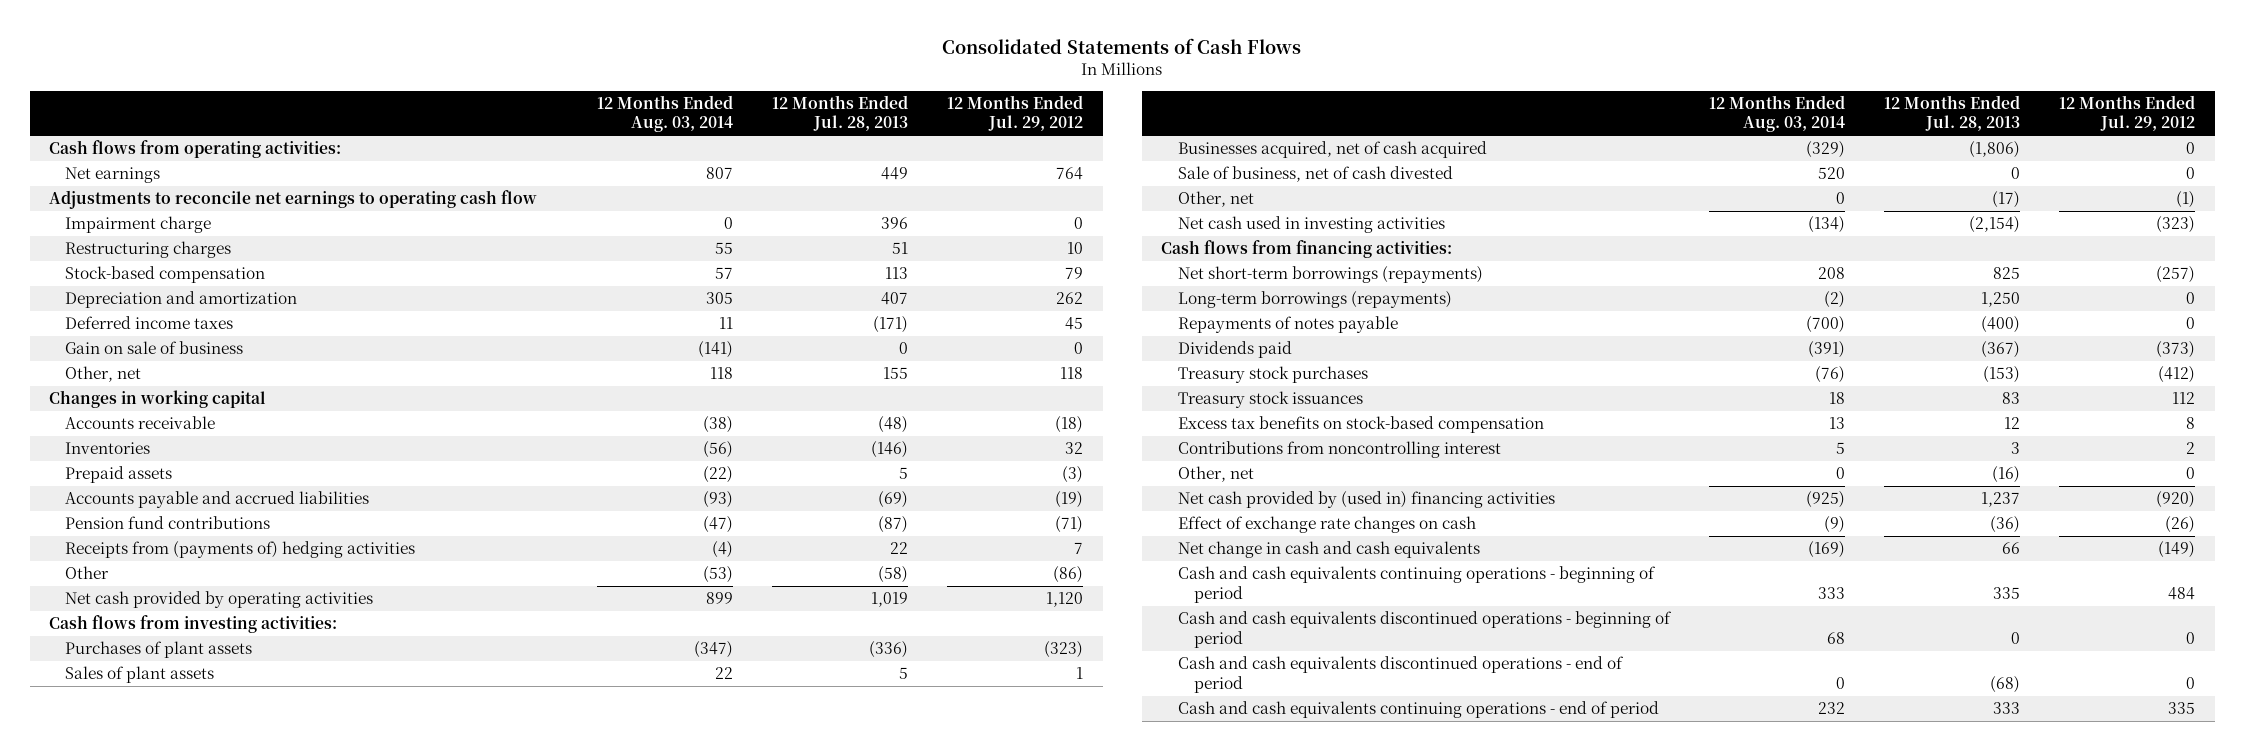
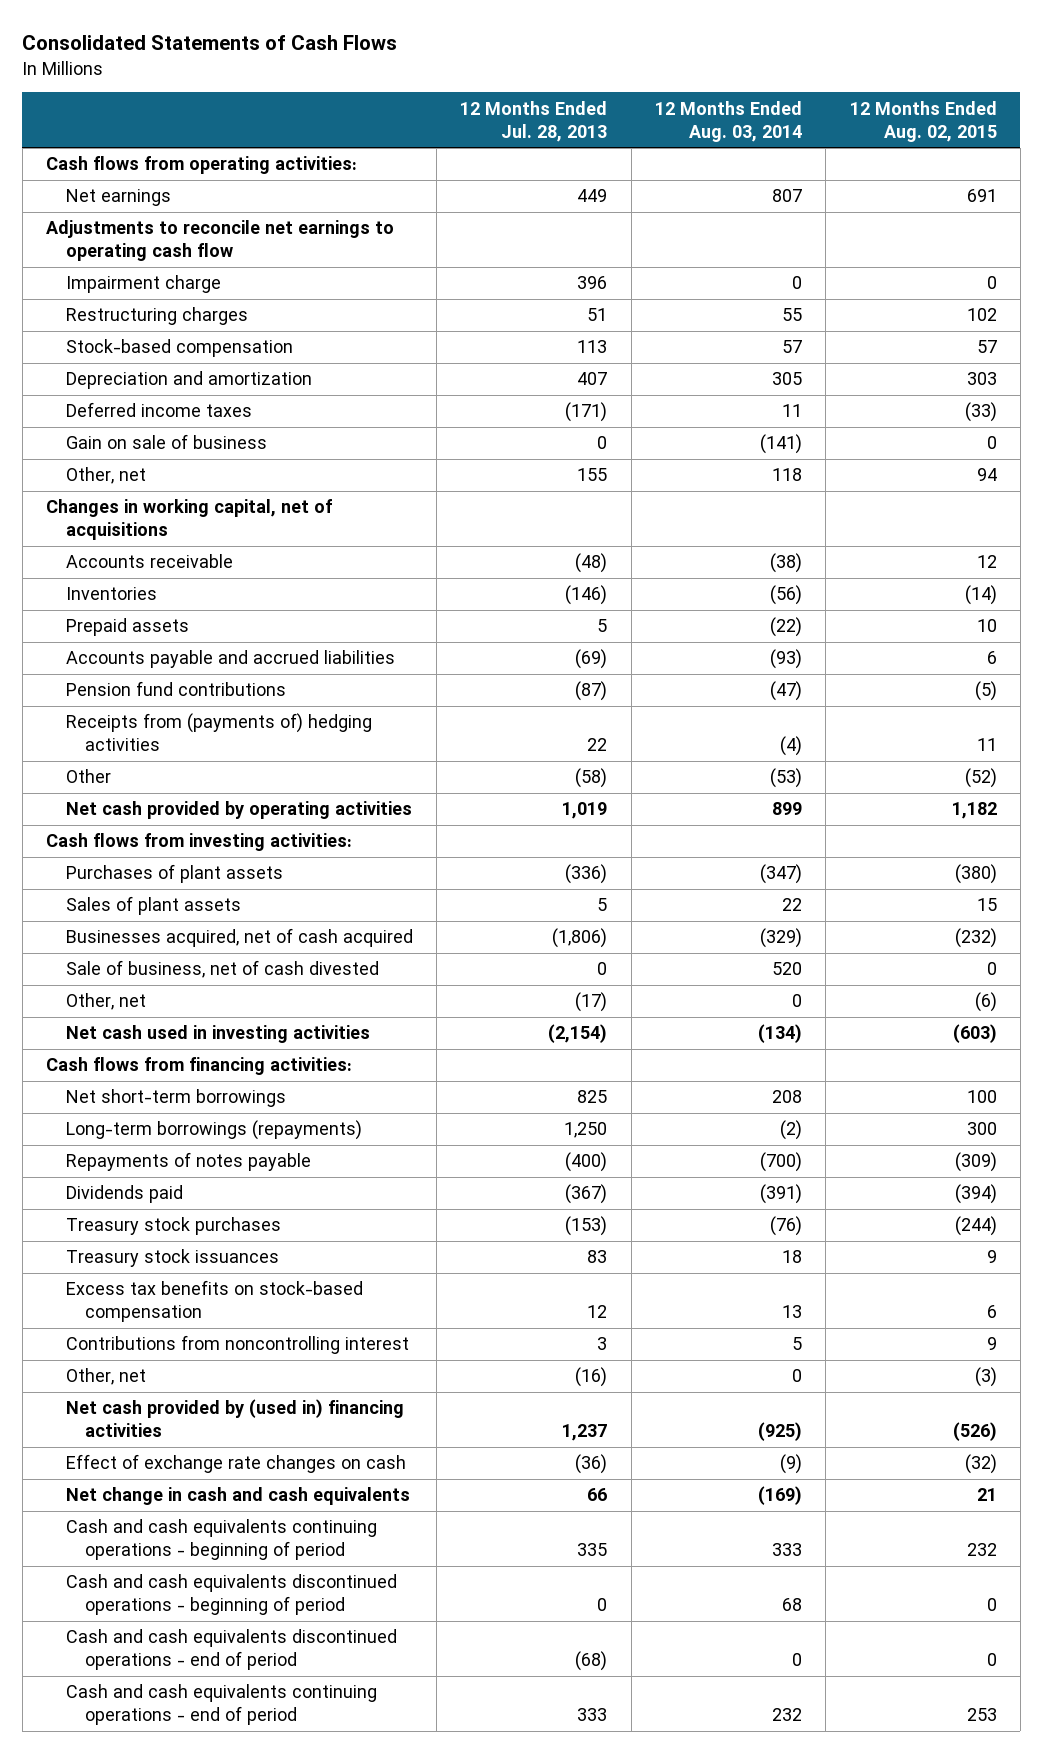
[947,95,1084,132] 12 Months Ended Jul. 29, 2012 -> none
none -> [849,100,997,142] 12 Months Ended Aug. 02, 2015
[49,390,267,409] Changes in working capital -> [46,499,333,541] Changes in working capital, net of acquisitions
[1177,266,1483,284] Net short-term borrowings (repayments) -> [65,1089,286,1108] Net short-term borrowings

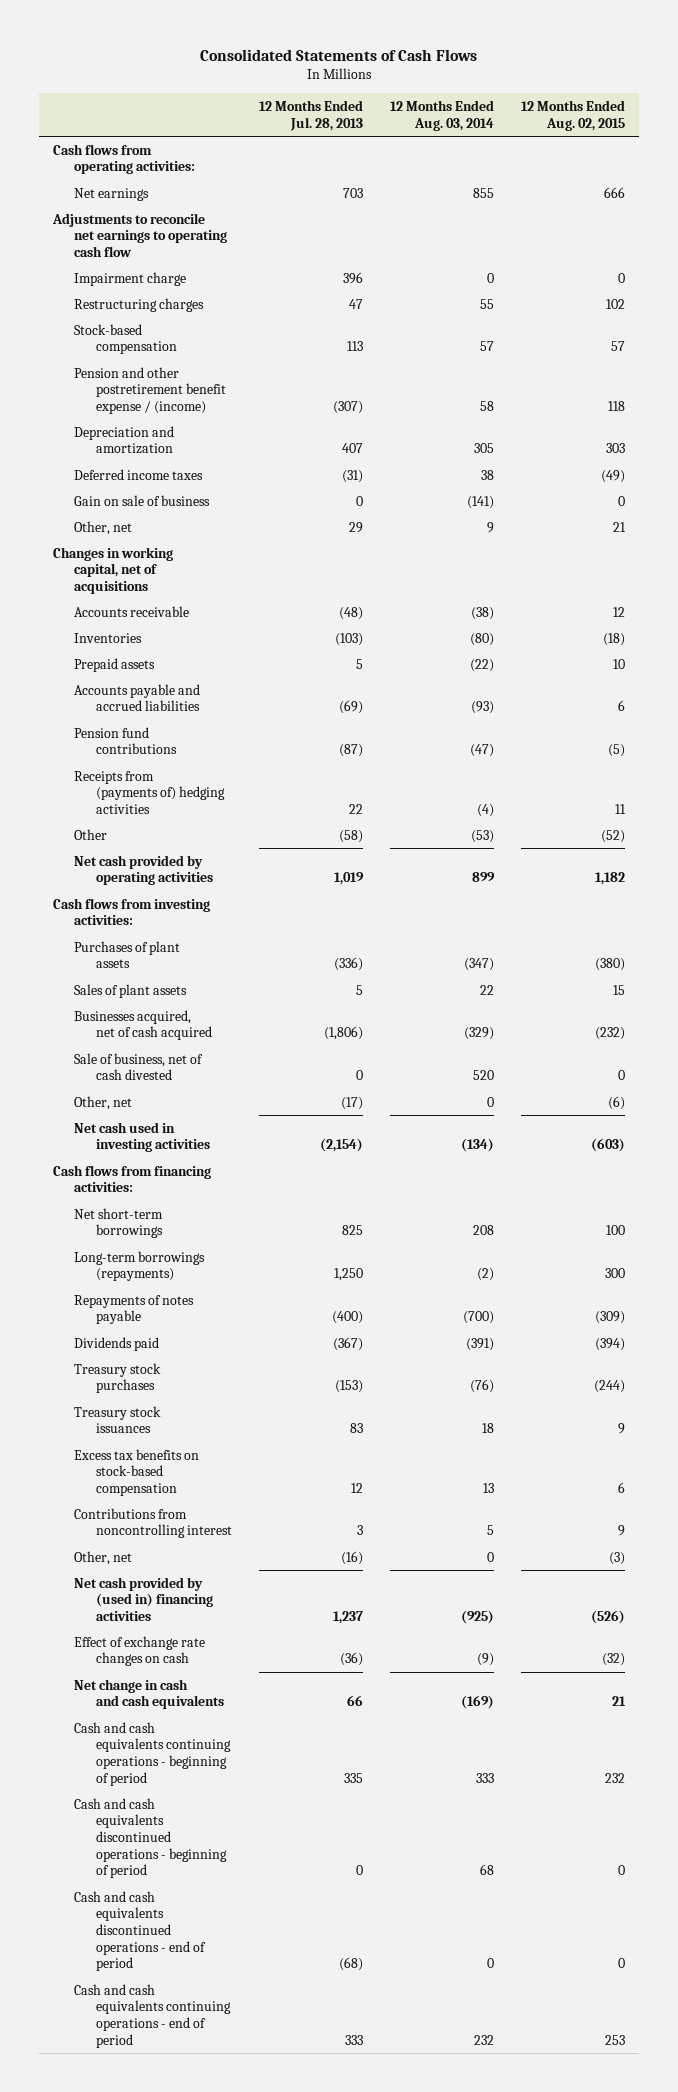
[577,189,608,203] 449 -> [343,187,364,198] 703
[771,189,802,203] 807 -> [473,187,495,198] 855
[966,189,997,203] 691 -> [604,186,626,198] 666
[587,308,608,322] 51 -> [349,298,364,309] 47
none -> [74,366,227,415] Pension and other postretirement benefit expense / (income)
[565,402,608,423] (171) -> [342,469,364,483] (31)
[781,404,802,418] 11 -> [481,469,495,480] 38
[964,402,997,423] (33) -> [601,469,626,483] (49)
[577,468,608,482] 155 -> [349,521,364,533] 29
[771,468,802,482] 118 -> [487,521,495,533] 9
[976,468,997,482] 94 -> [613,521,627,532] 21
[565,585,608,606] (146) -> [335,632,364,646] (103)
[769,585,802,606] (56) -> [470,632,495,646] (80)
[964,585,997,606] (14) -> [603,632,626,646] (18)

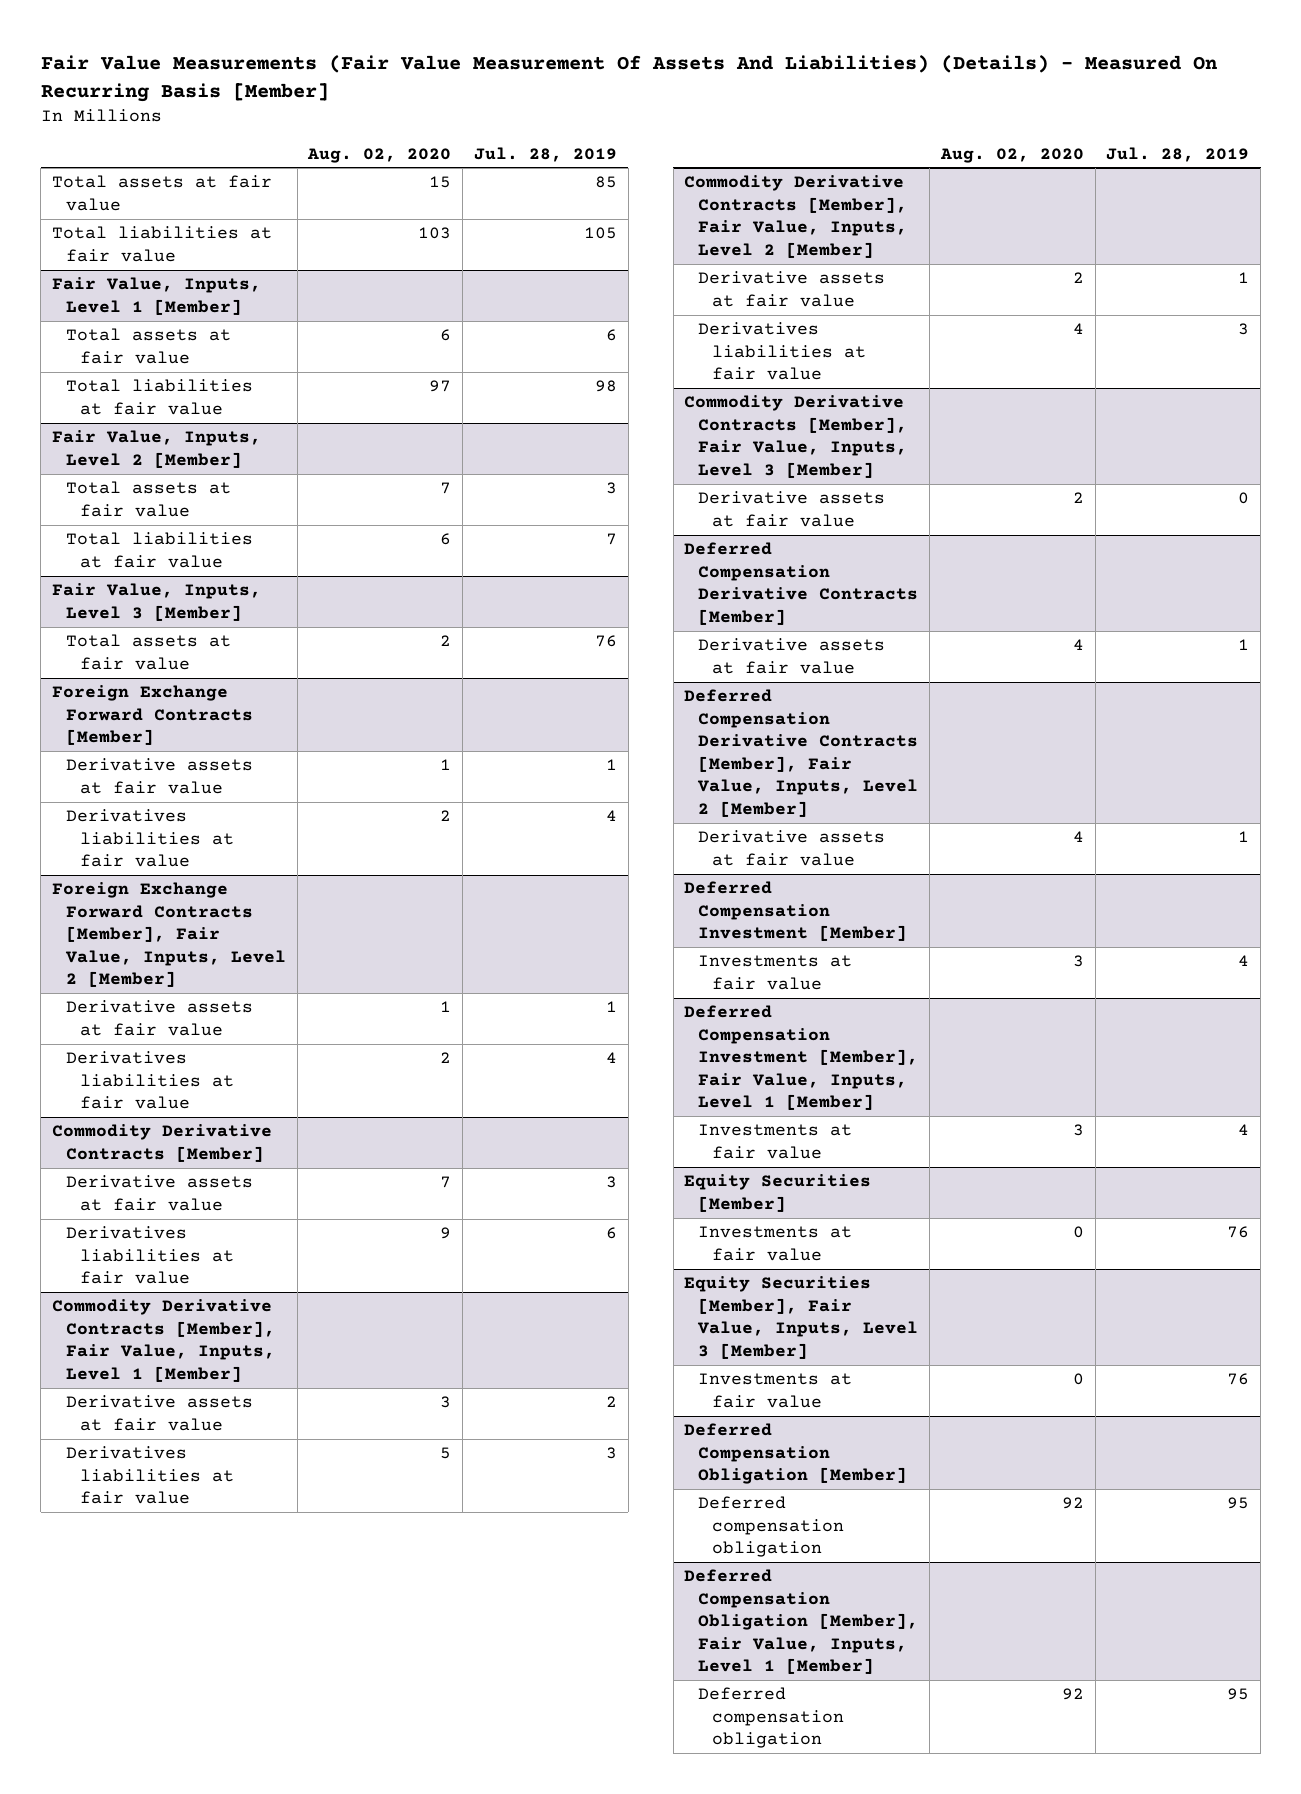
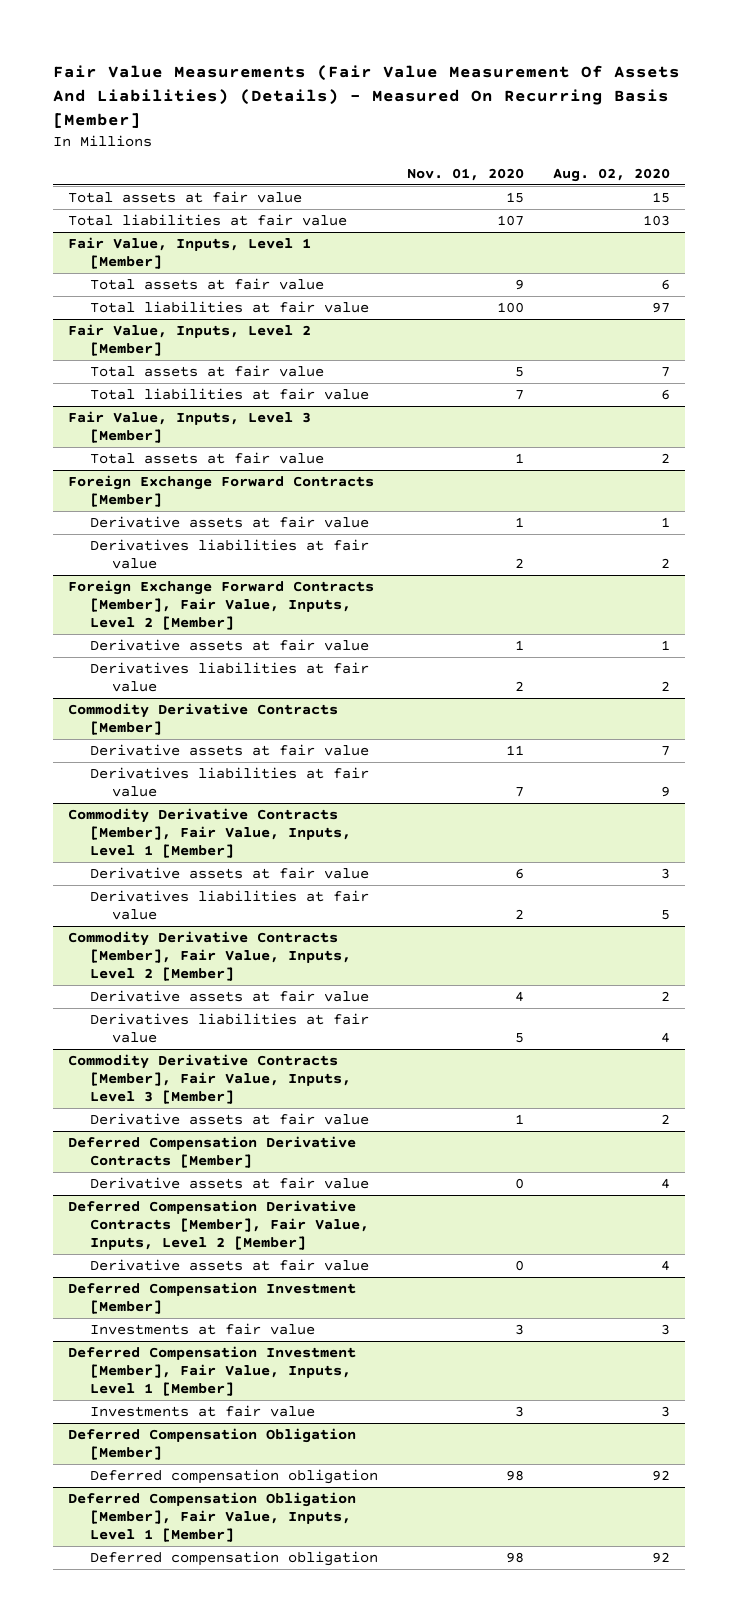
[473,146,617,162] Jul. 28, 2019 -> none
none -> [407,167,525,181] Nov. 01, 2020
[684,1174,872,1212] Equity Securities [Member] -> none
[698,1226,853,1261] Investments at fair value -> none
[684,1276,919,1359] Equity Securities [Member], Fair Value, Inputs, Level 3 [Member] -> none
[698,1373,853,1408] Investments at fair value -> none

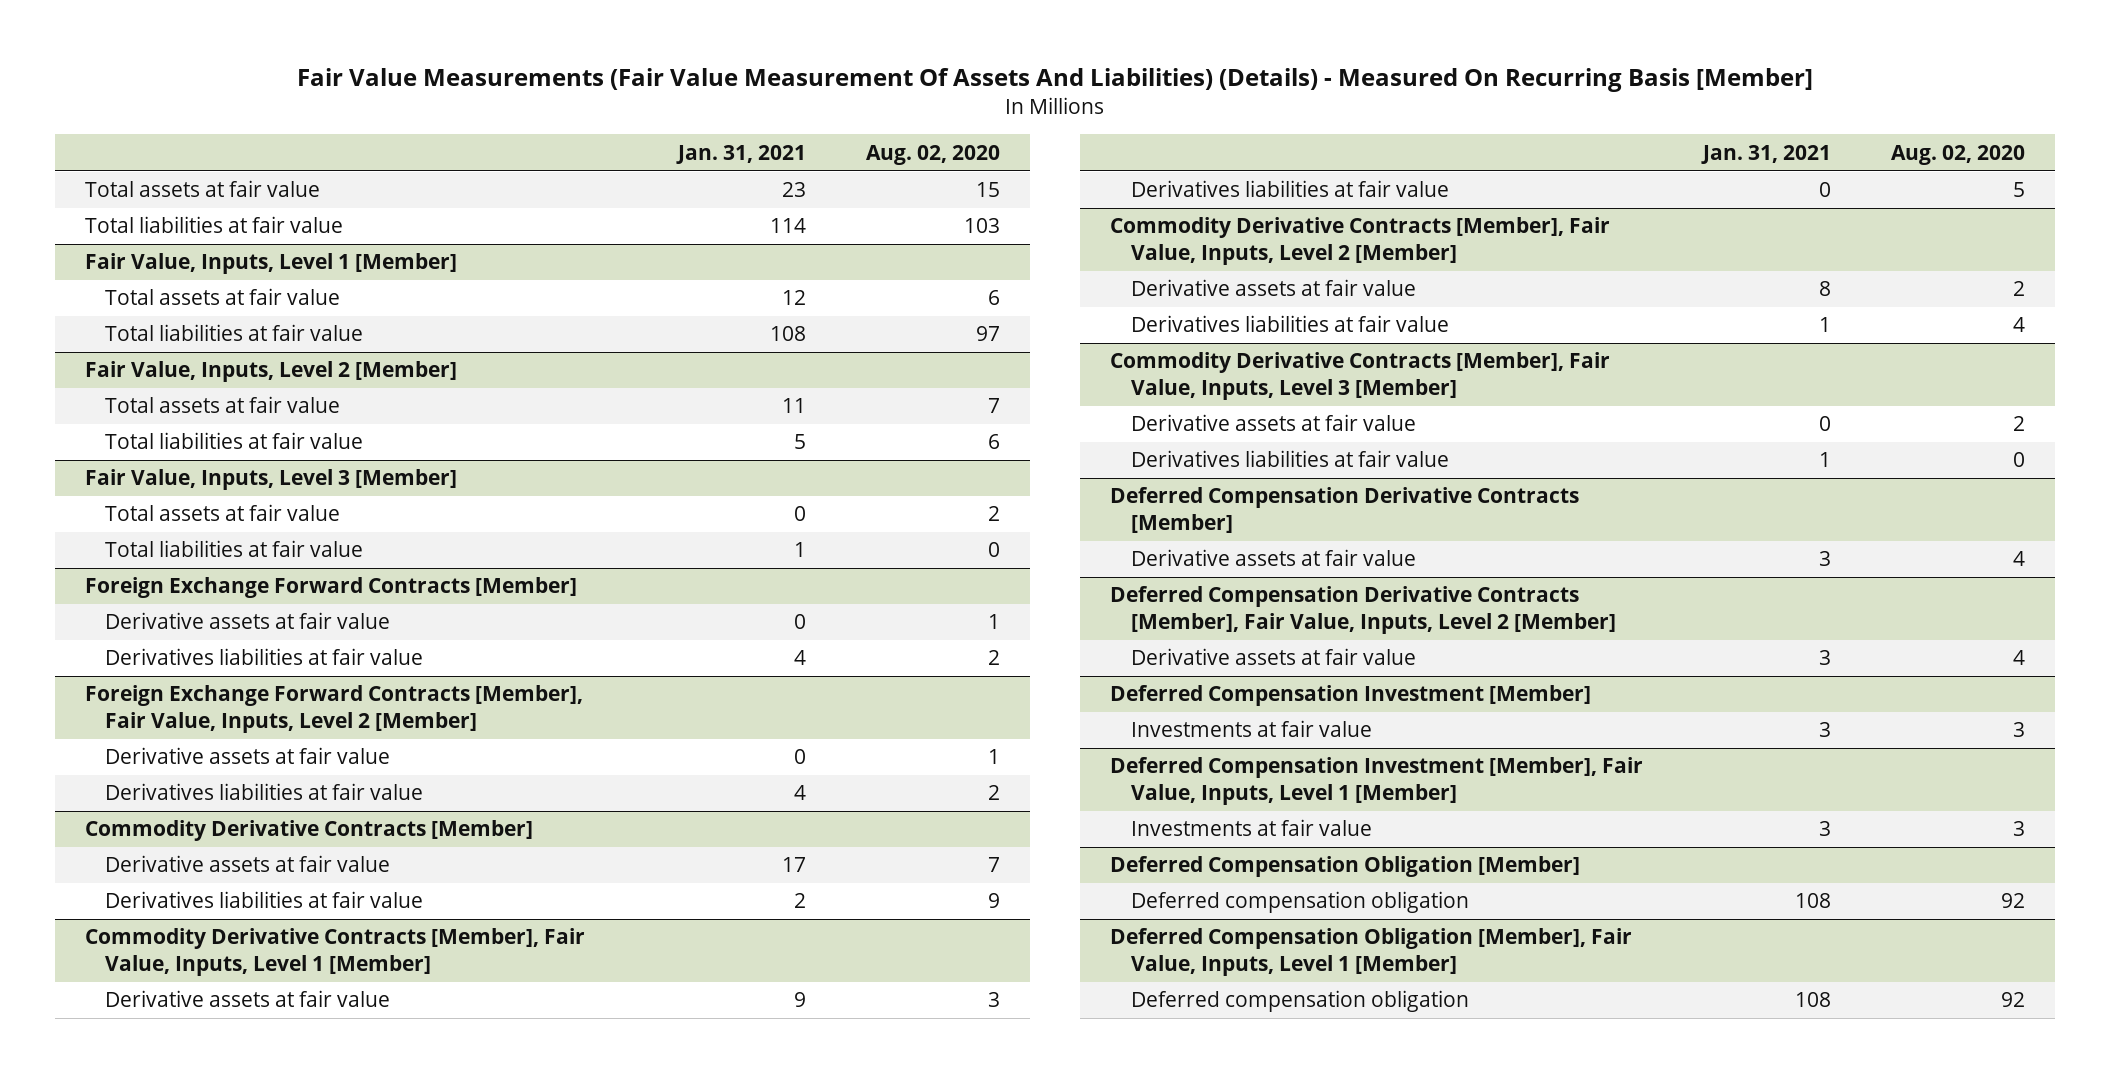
[407,167,525,181] Nov. 01, 2020 -> none
none -> [675,144,806,164] Jan. 31, 2021
none -> [105,540,364,558] Total liabilities at fair value
none -> [1130,450,1449,468] Derivatives liabilities at fair value

